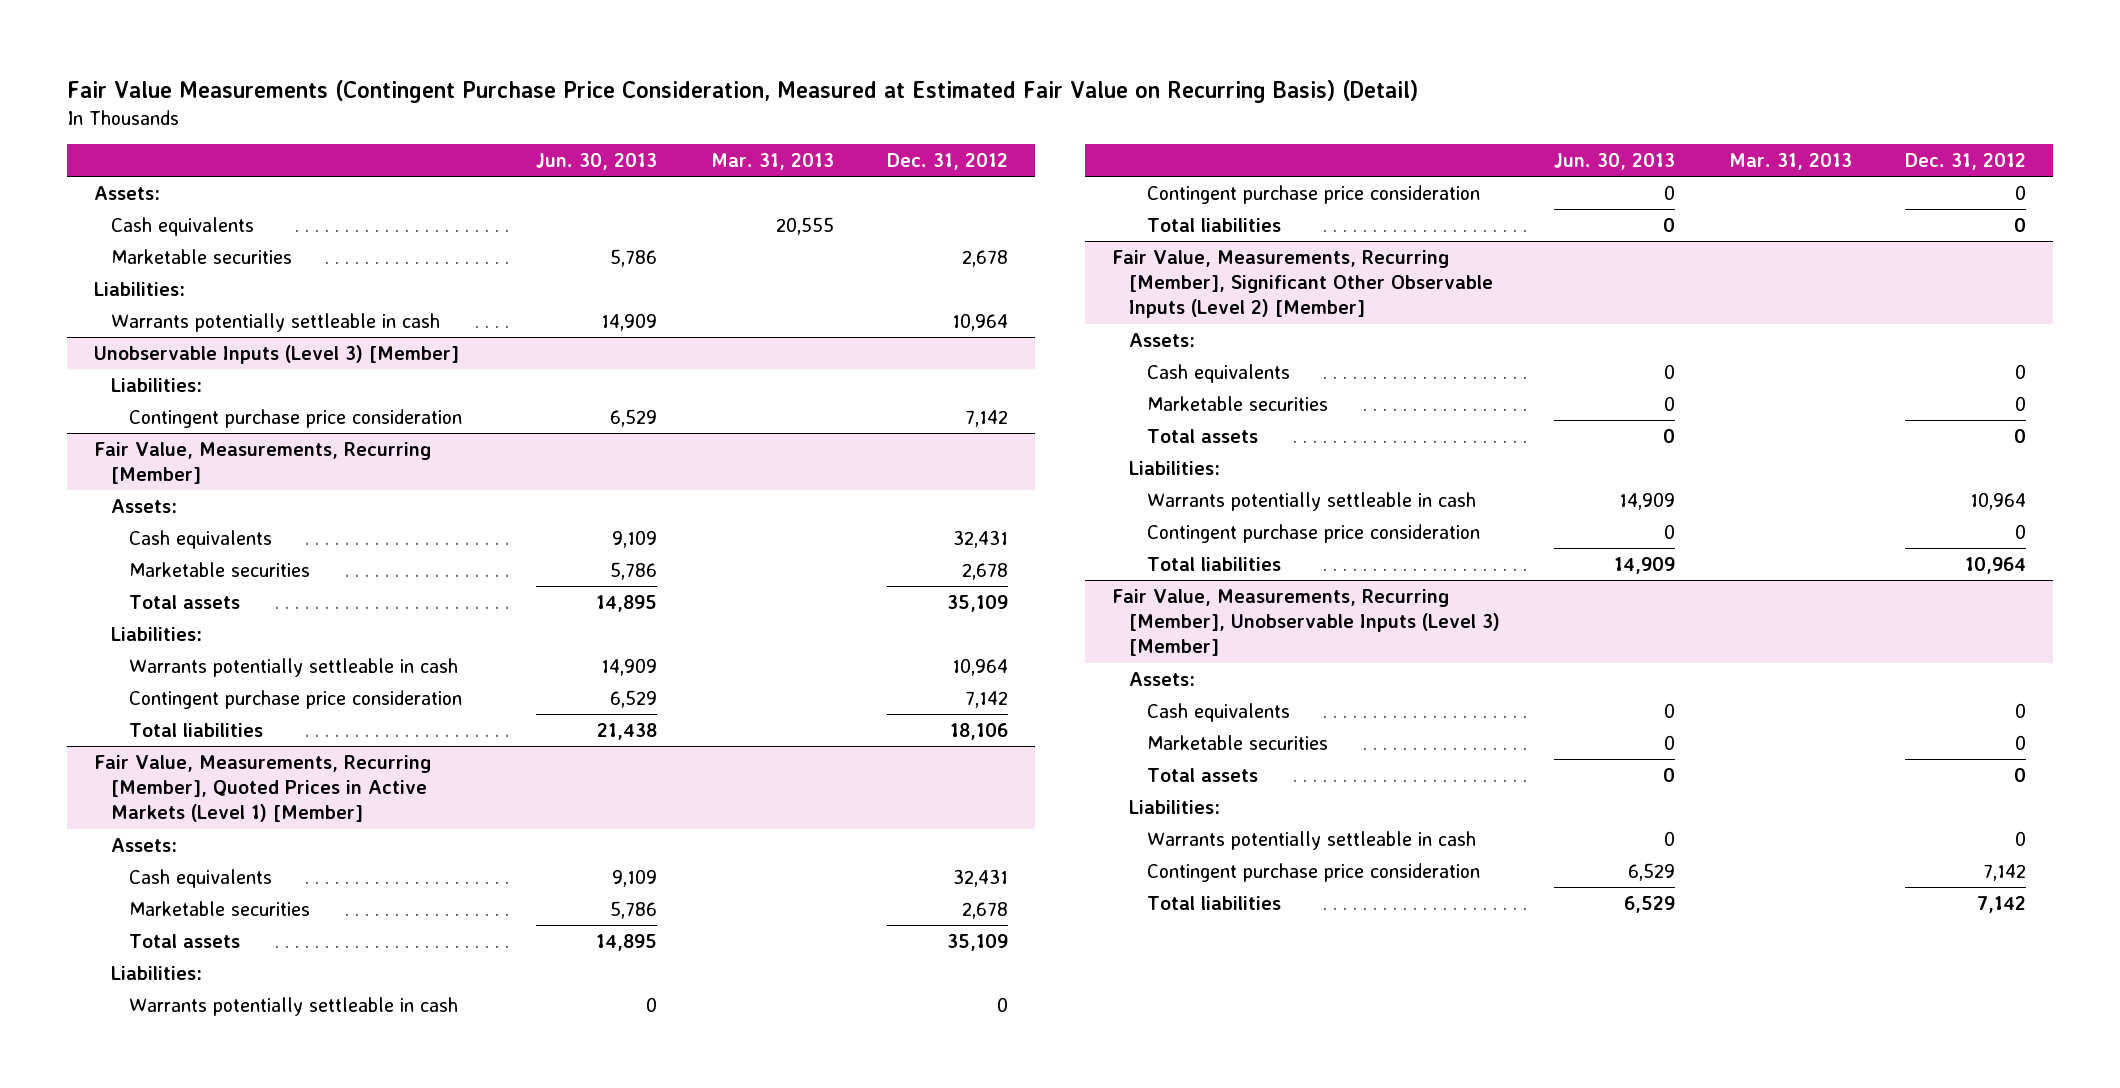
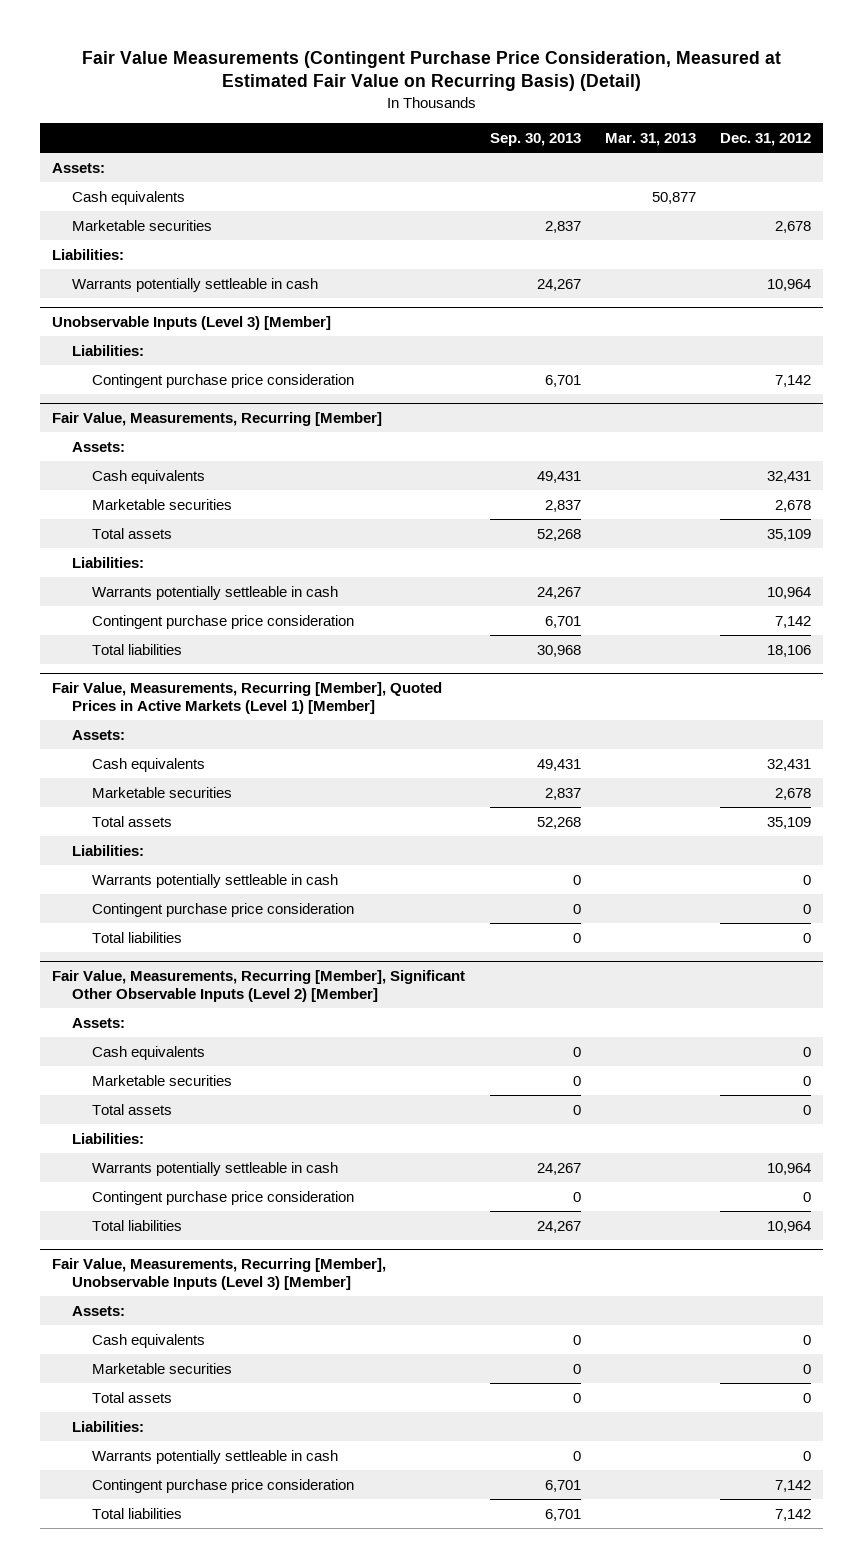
[536,153,658,171] Jun. 30, 2013 -> none
none -> [489,132,581,146] Sep. 30, 2013
[775,216,834,235] 20,555 -> [651,191,696,204] 50,877

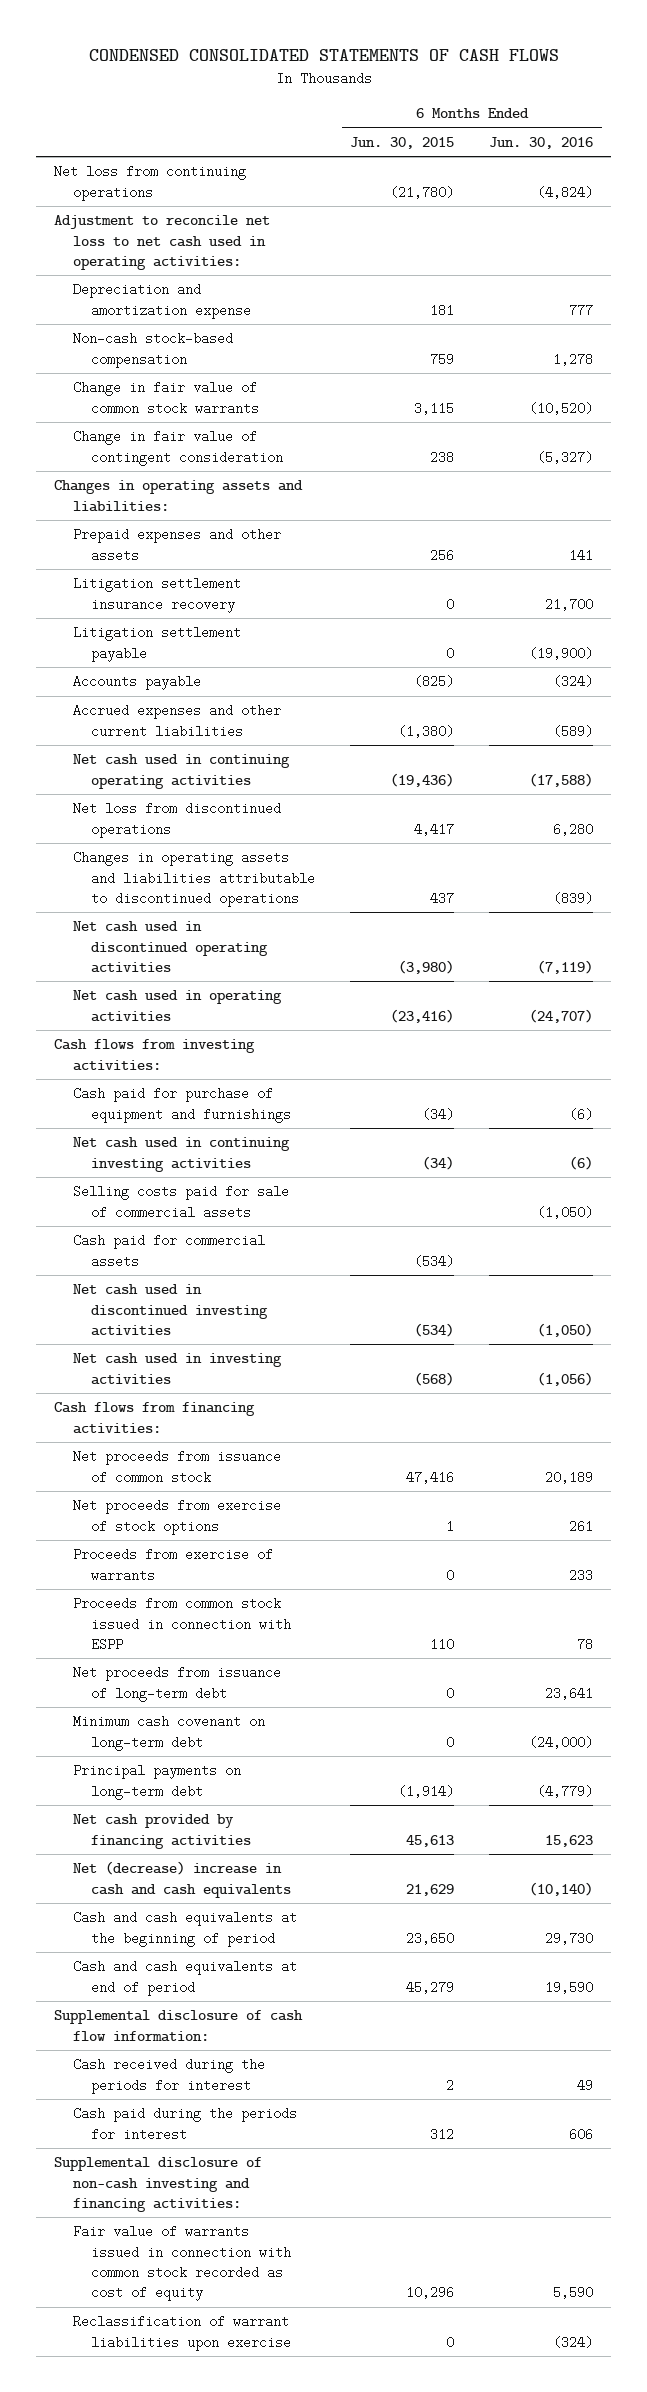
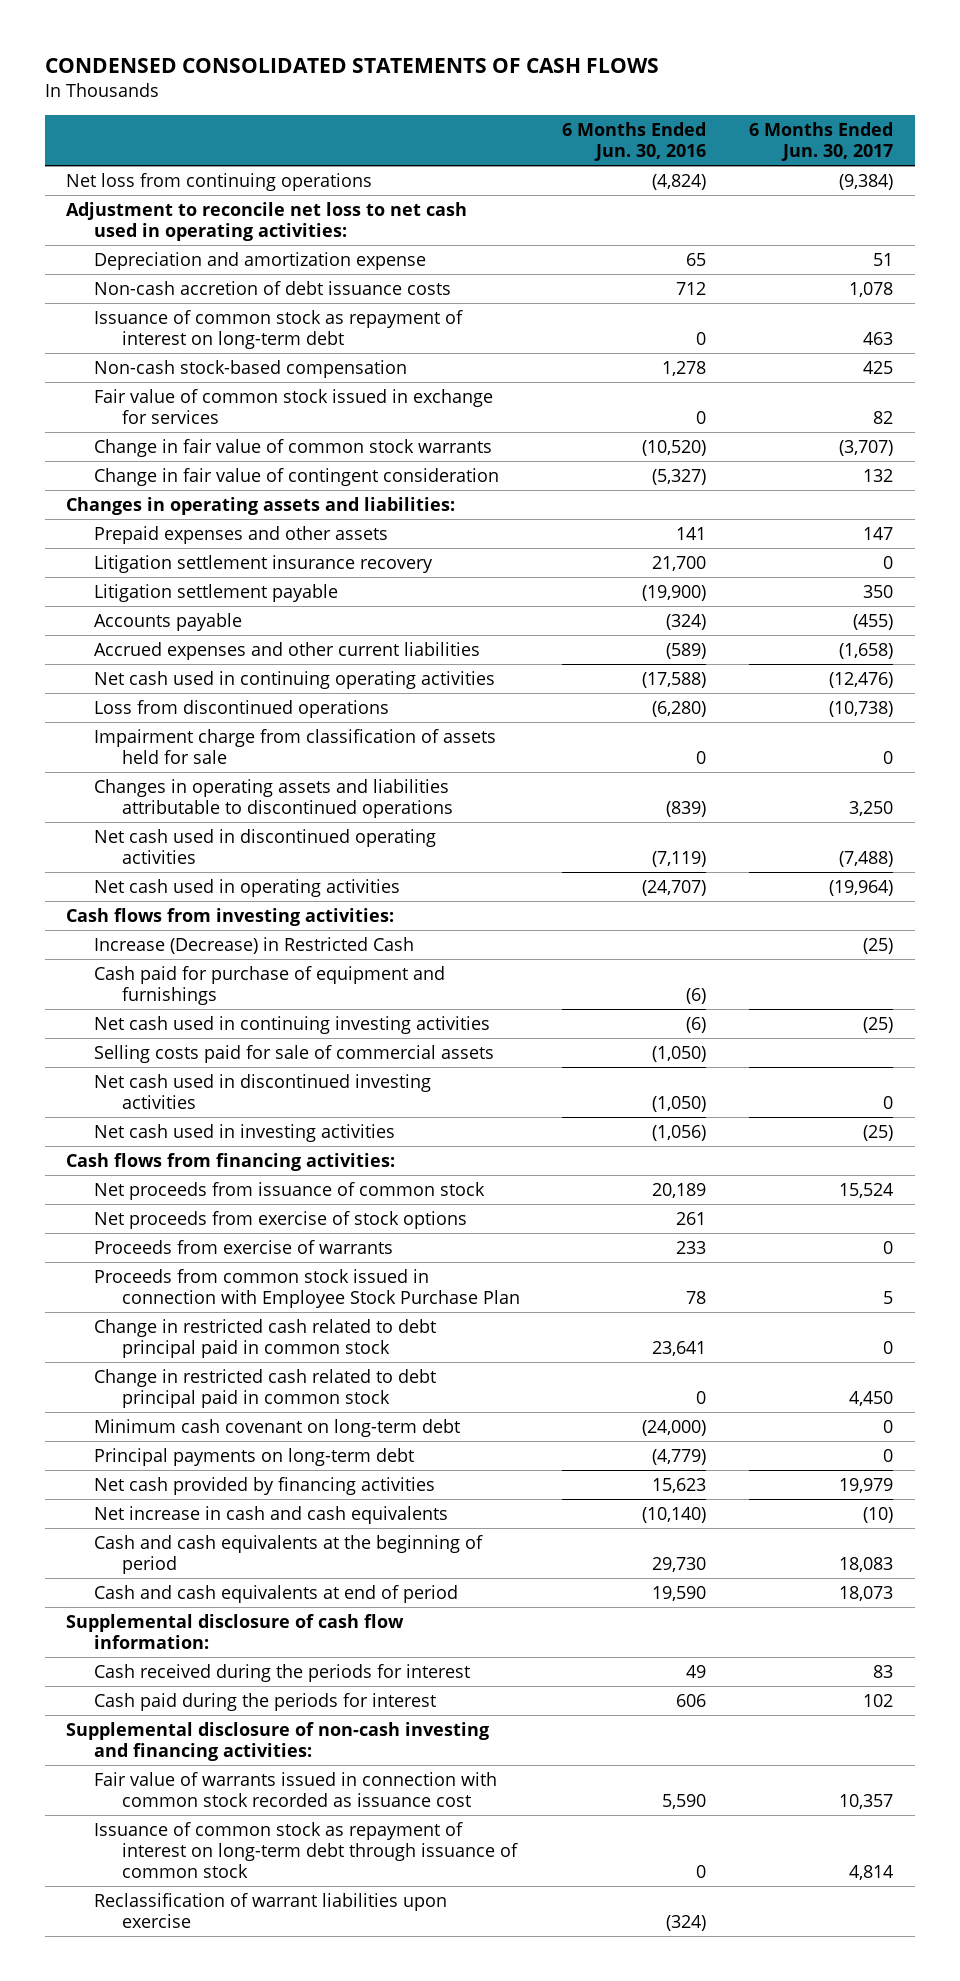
[350,136,455,149] Jun. 30, 2015 -> none
none -> [749,122,894,162] 6 Months Ended Jun. 30, 2017
[569,303,594,317] 777 -> [686,253,707,267] 65
none -> [93,281,451,296] Non-cash accretion of debt issuance costs
none -> [93,310,463,350] Issuance of common stock as repayment of interest on long-term debt
none -> [93,389,493,425] Fair value of common stock issued in exchange for services
[72,802,281,838] Net loss from discontinued operations -> [93,700,389,719] Loss from discontinued operations
[553,822,594,836] 6,280 -> [652,701,707,718] (6,280)
none -> [93,729,496,765] Impairment charge from classification of assets held for sale
none -> [93,937,414,955] Increase (Decrease) in Restricted Cash
[72,1234,265,1268] Cash paid for commercial assets -> none
[72,1597,292,1651] Proceeds from common stock issued in connection with ESPP -> [93,1269,520,1309] Proceeds from common stock issued in connection with Employee Stock Purchase Plan
[72,1666,281,1702] Net proceeds from issuance of long-term debt -> [93,1319,436,1359] Change in restricted cash related to debt principal paid in common stock
none -> [93,1369,436,1409] Change in restricted cash related to debt principal paid in common stock
[72,1861,292,1898] Net (decrease) increase in cash and cash equivalents -> [93,1506,448,1525] Net increase in cash and cash equivalents
[72,2225,292,2302] Fair value of warrants issued in connection with common stock recorded as cost of equity -> [93,1772,497,1808] Fair value of warrants issued in connection with common stock recorded as issuance cost
none -> [93,1822,518,1878] Issuance of common stock as repayment of interest on long-term debt through issuance of common stock

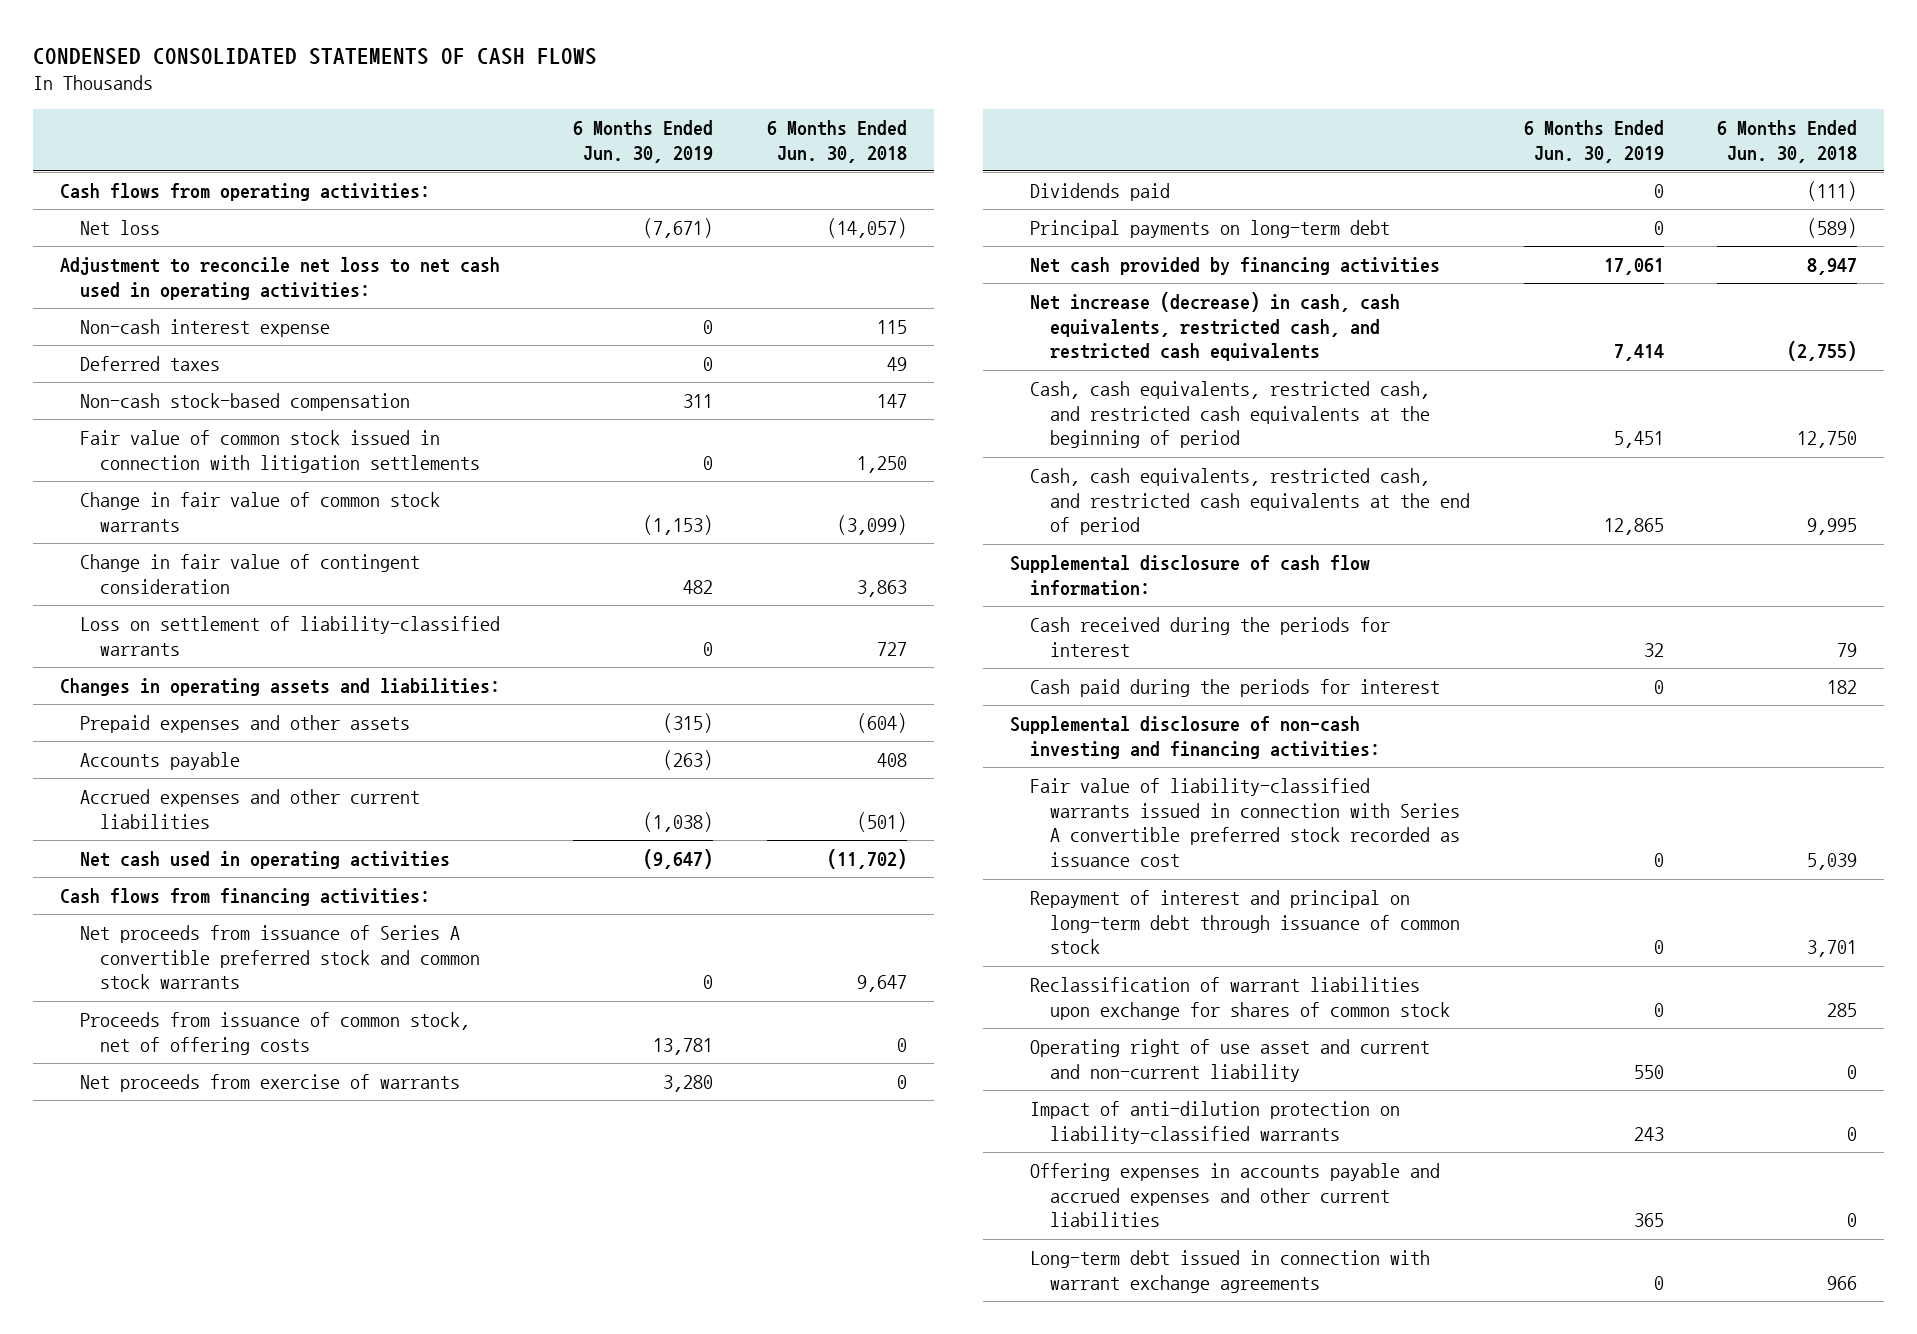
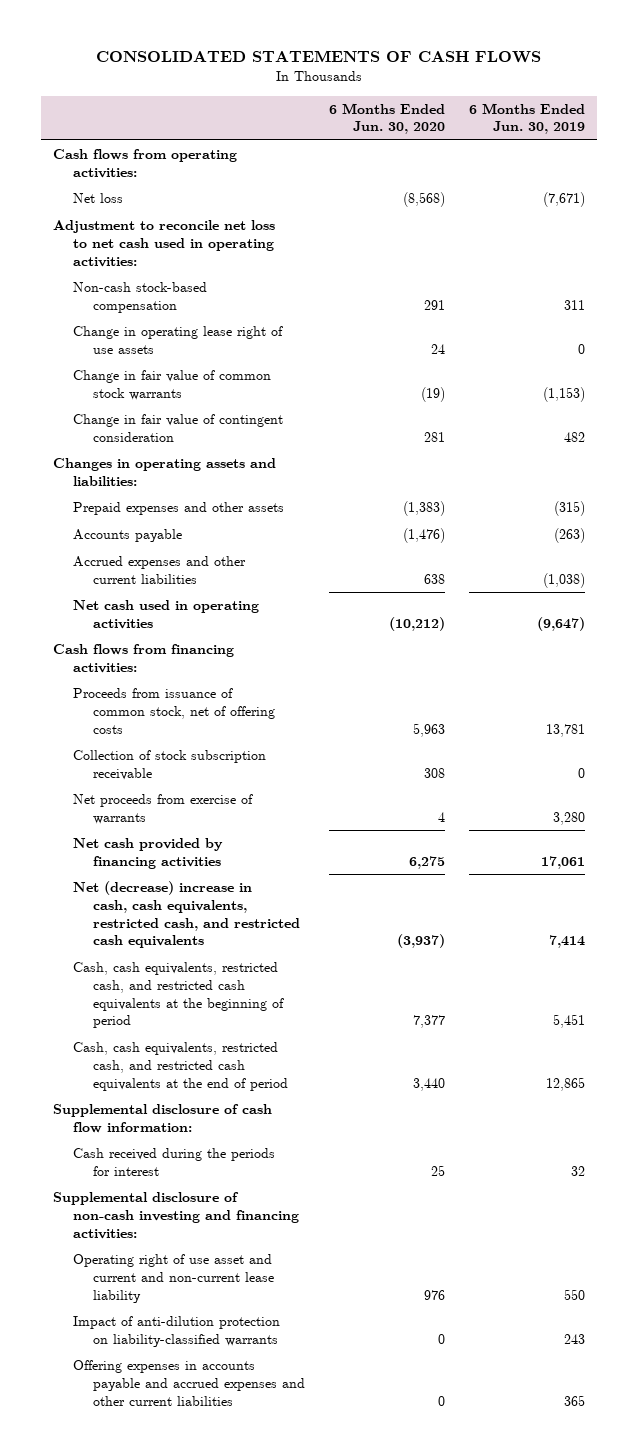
[32,48,597,66] CONDENSED CONSOLIDATED STATEMENTS OF CASH FLOWS -> [95,50,541,64] CONSOLIDATED STATEMENTS OF CASH FLOWS
[767,119,908,163] 6 Months Ended Jun. 30, 2018 -> none
none -> [328,102,445,135] 6 Months Ended Jun. 30, 2020
[79,318,330,337] Non-cash interest expense -> none
[79,355,220,371] Deferred taxes -> none
[79,429,480,473] Fair value of common stock issued in connection with litigation settlements -> none
none -> [72,326,283,354] Change in operating lease right of use assets
[79,615,500,656] Loss on settlement of liability-classified warrants -> none
[79,924,480,990] Net proceeds from issuance of Series A convertible preferred stock and common stock warrants -> none
none -> [72,750,266,780] Collection of stock subscription receivable
[1029,182,1170,201] Dividends paid -> none
[1029,219,1390,238] Principal payments on long-term debt -> none
[1029,291,1400,362] Net increase (decrease) in cash, cash equivalents, restricted cash, and restricted cash equivalents -> [72,881,300,949] Net (decrease) increase in cash, cash equivalents, restricted cash, and restricted cash equivalents
[1029,678,1440,697] Cash paid during the periods for interest -> none
[1029,777,1460,868] Fair value of liability-classified warrants issued in connection with Series A convertible preferred stock recorded as issuance cost -> none
[1029,889,1460,955] Repayment of interest and principal on long-term debt through issuance of common stock -> none
[1029,976,1450,1020] Reclassification of warrant liabilities upon exchange for shares of common stock -> none
[1029,1038,1430,1082] Operating right of use asset and current and non-current liability -> [72,1254,274,1303] Operating right of use asset and current and non-current lease liability
[1029,1249,1430,1293] Long-term debt issued in connection with warrant exchange agreements -> none

